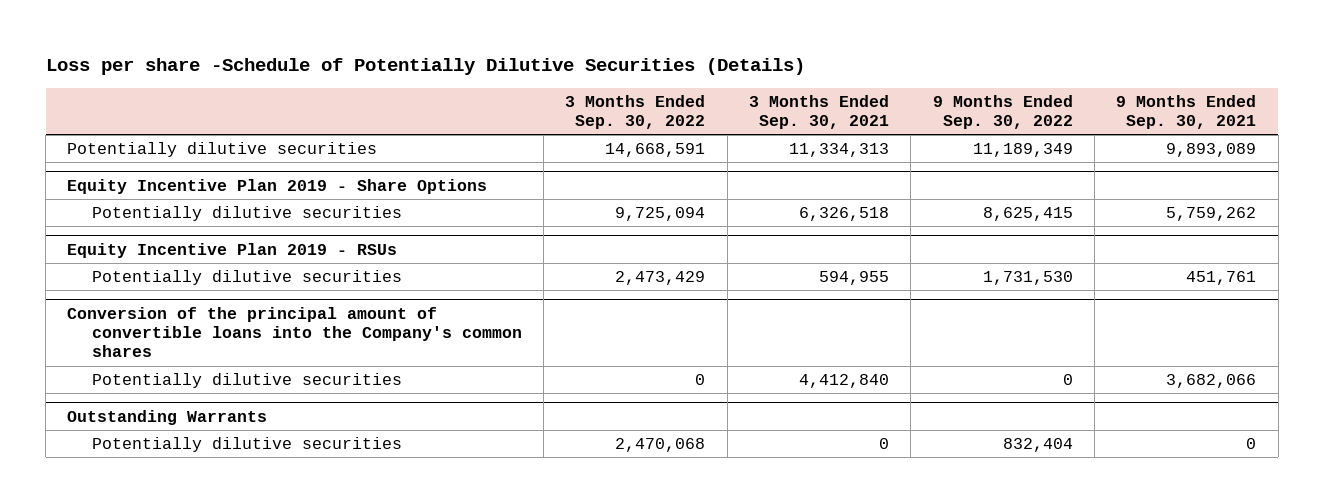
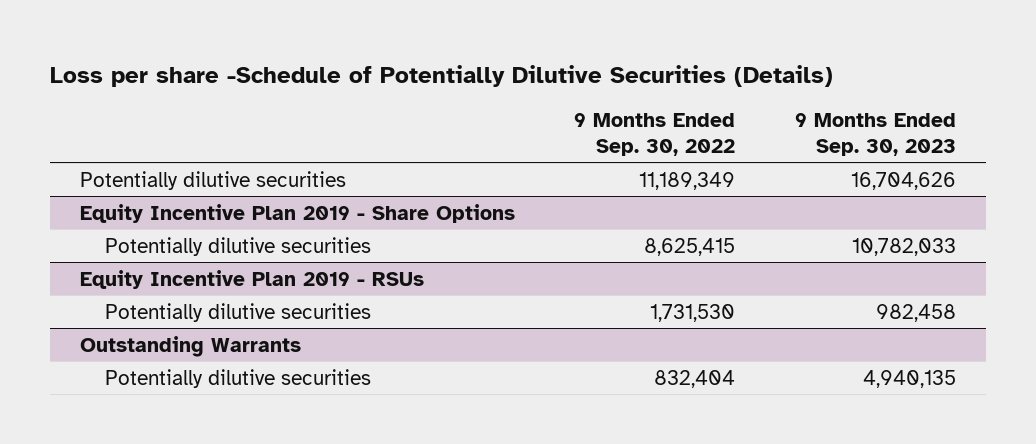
[565,94,706,130] 3 Months Ended Sep. 30, 2022 -> none
[748,94,889,130] 3 Months Ended Sep. 30, 2021 -> none
[1116,94,1257,130] 9 Months Ended Sep. 30, 2021 -> none
none -> [795,113,957,156] 9 Months Ended Sep. 30, 2023
[67,306,522,358] Conversion of the principal amount of convertible loans into the Company's common shares -> none
[91,373,402,389] Potentially dilutive securities -> none

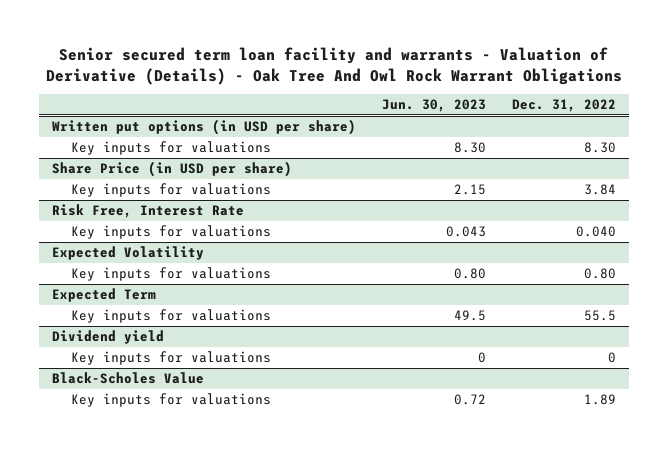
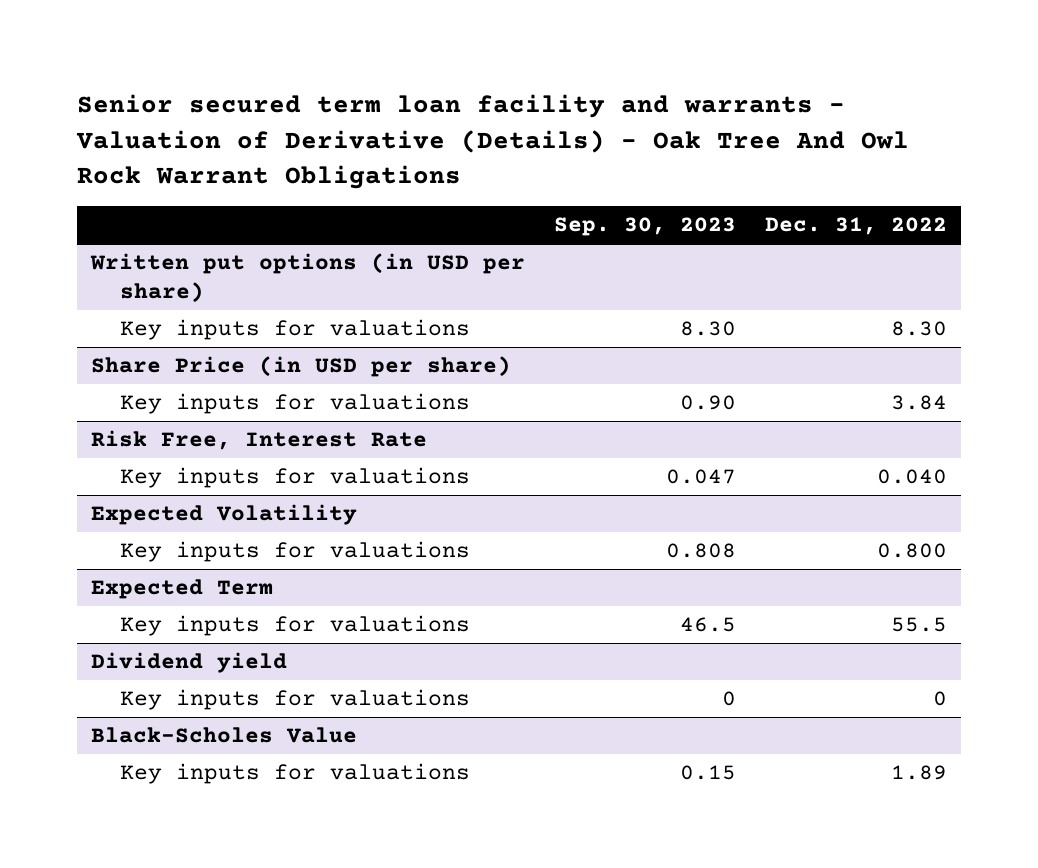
[382,99,487,113] Jun. 30, 2023 -> none
none -> [554,217,737,237] Sep. 30, 2023
[584,268,617,280] 0.80 -> [876,543,947,559] 0.800

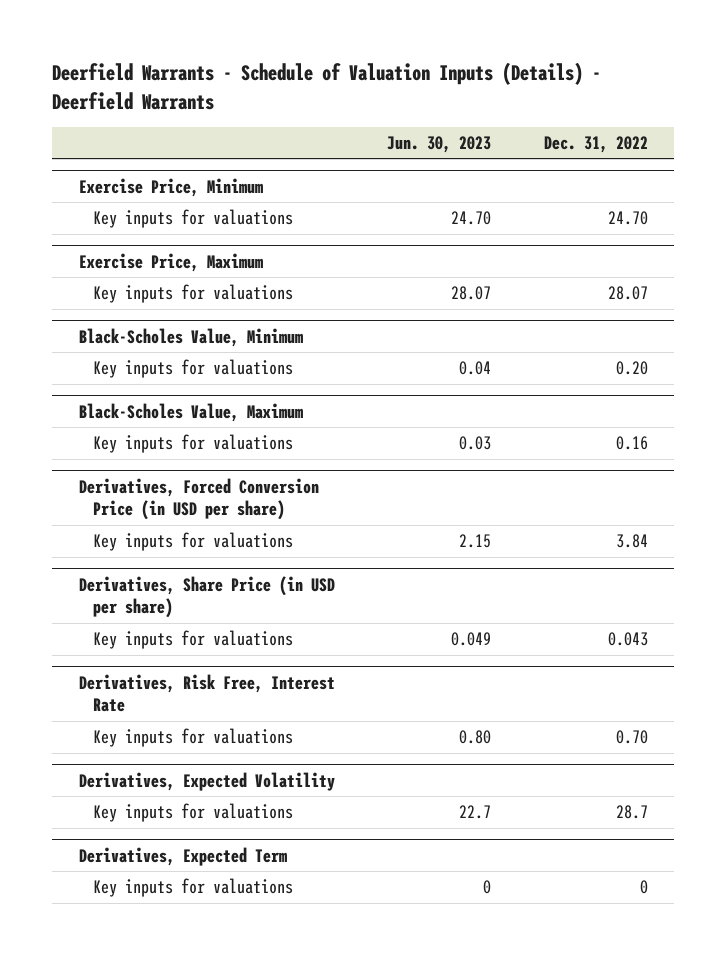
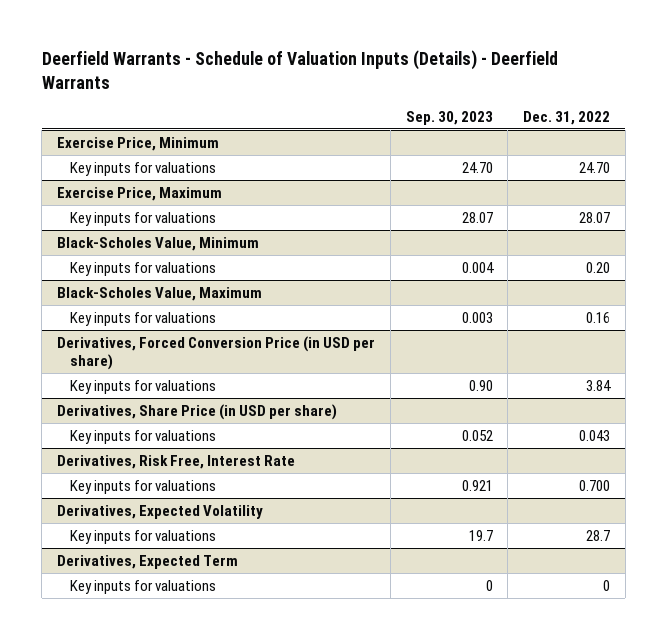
[387,135,492,153] Jun. 30, 2023 -> none
none -> [405,110,493,125] Sep. 30, 2023
[616,730,649,745] 0.70 -> [579,479,611,491] 0.700

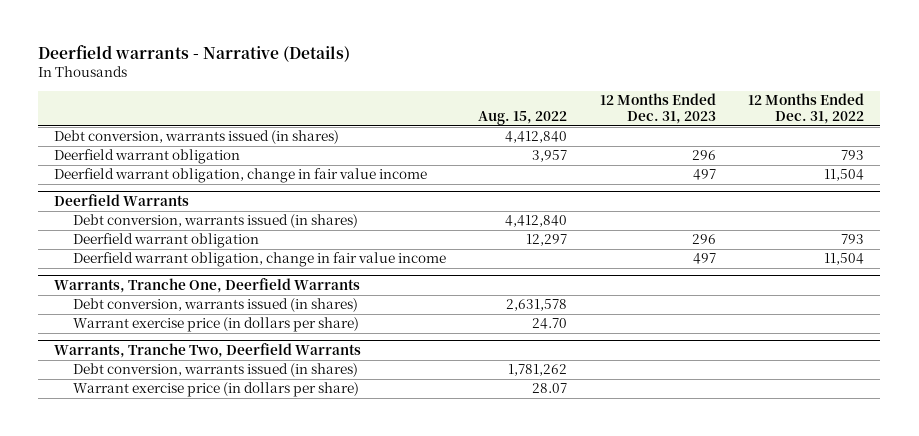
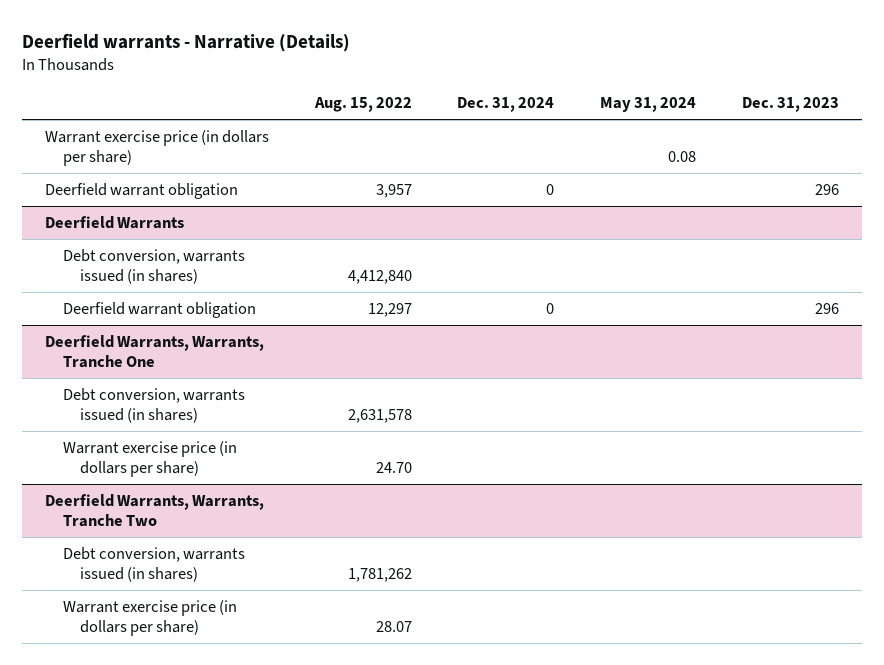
[599,93,716,124] 12 Months Ended Dec. 31, 2023 -> none
[748,93,865,124] 12 Months Ended Dec. 31, 2022 -> none
none -> [457,97,555,113] Dec. 31, 2024
none -> [600,97,697,113] May 31, 2024
none -> [741,97,839,113] Dec. 31, 2023
[54,130,340,145] Debt conversion, warrants issued (in shares) -> none
none -> [45,129,270,167] Warrant exercise price (in dollars per share)
[54,168,428,184] Deerfield warrant obligation, change in fair value income -> none
[72,252,446,268] Deerfield warrant obligation, change in fair value income -> none
[54,278,361,294] Warrants, Tranche One, Deerfield Warrants -> [45,334,265,369] Deerfield Warrants, Warrants, Tranche One
[54,343,362,359] Warrants, Tranche Two, Deerfield Warrants -> [45,493,265,528] Deerfield Warrants, Warrants, Tranche Two

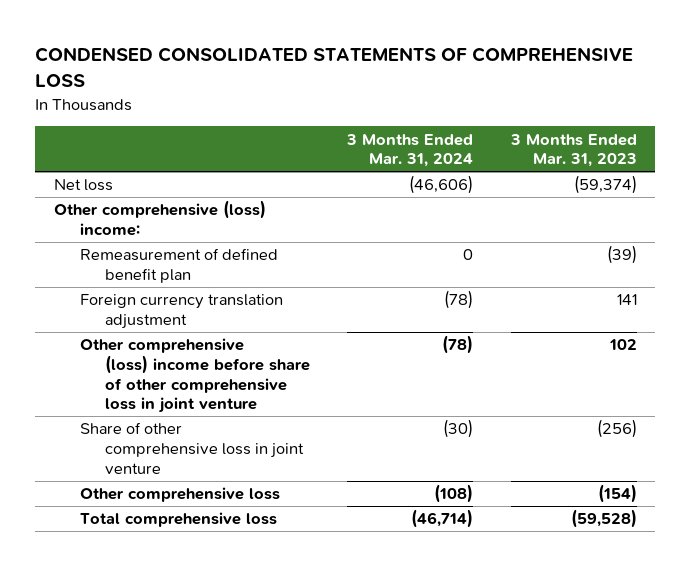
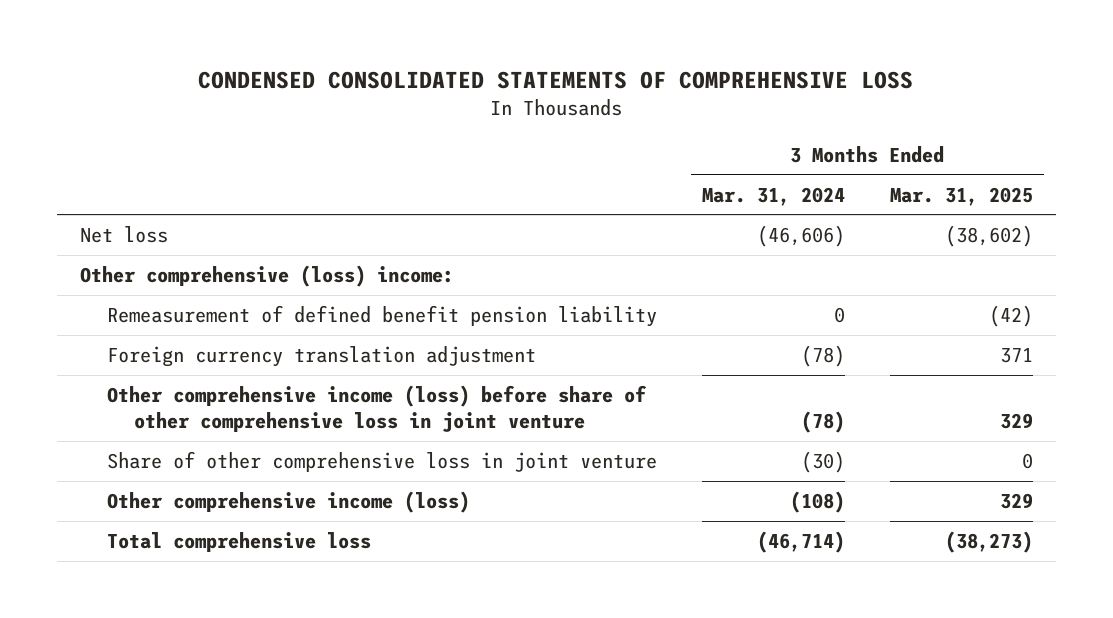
[509,133,637,168] 3 Months Ended Mar. 31, 2023 -> none
none -> [890,186,1034,206] Mar. 31, 2025
[79,248,278,283] Remeasurement of defined benefit plan -> [106,304,657,327] Remeasurement of defined benefit pension liability
[79,338,310,414] Other comprehensive (loss) income before share of other comprehensive loss in joint venture -> [106,384,647,432] Other comprehensive income (loss) before share of other comprehensive loss in joint venture
[79,487,280,503] Other comprehensive loss -> [106,490,470,513] Other comprehensive income (loss)

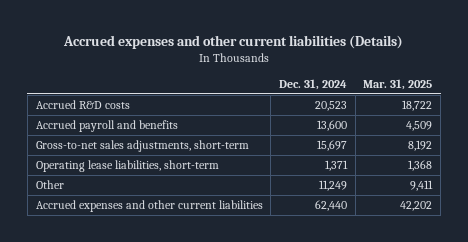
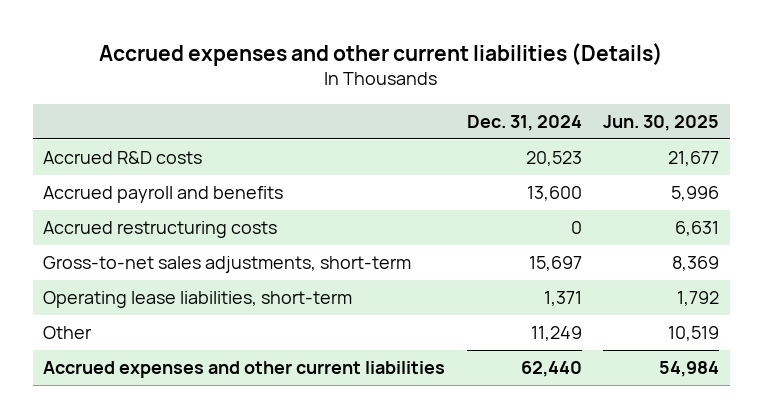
[363,78,433,90] Mar. 31, 2025 -> none
none -> [603,114,720,131] Jun. 30, 2025
none -> [43,221,278,239] Accrued restructuring costs

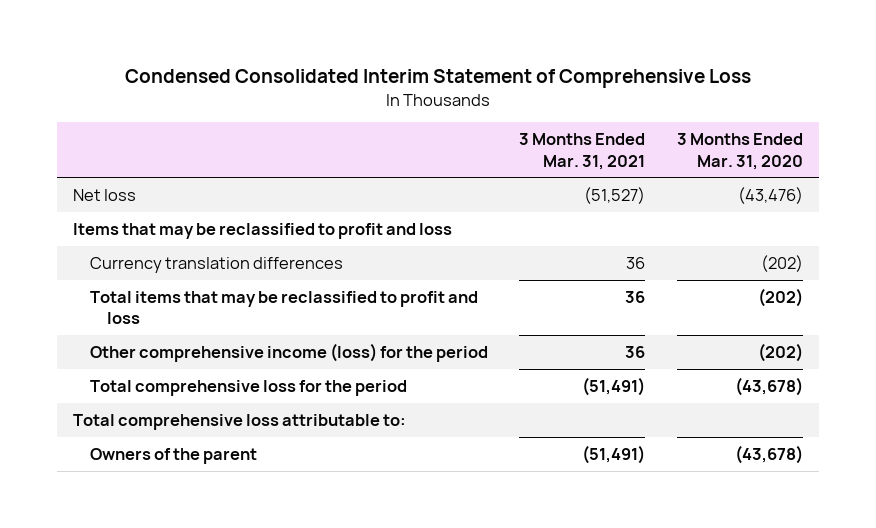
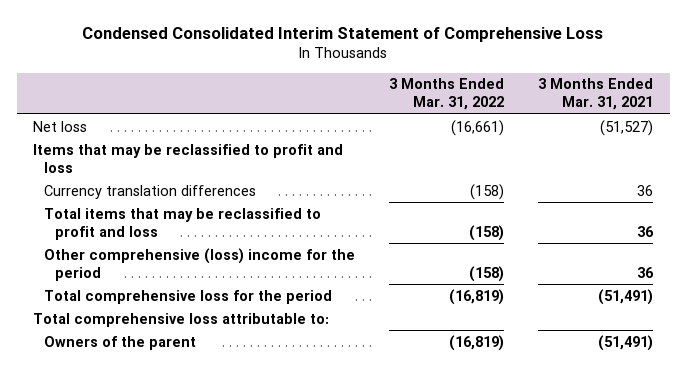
[677,133,804,170] 3 Months Ended Mar. 31, 2020 -> none
none -> [388,78,504,111] 3 Months Ended Mar. 31, 2022
[89,343,488,363] Other comprehensive income (loss) for the period -> [44,247,356,281] Other comprehensive (loss) income for the period

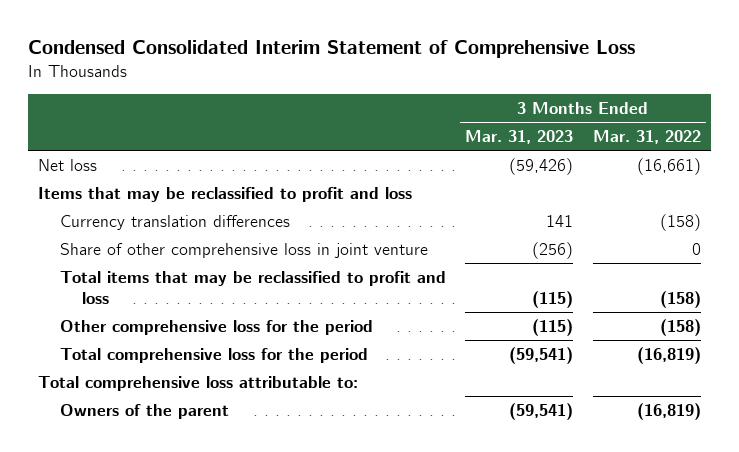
[537,78,653,111] 3 Months Ended Mar. 31, 2021 -> none
none -> [465,130,574,145] Mar. 31, 2023
none -> [59,242,428,258] Share of other comprehensive loss in joint venture
[44,247,356,281] Other comprehensive (loss) income for the period -> [59,319,373,335] Other comprehensive loss for the period

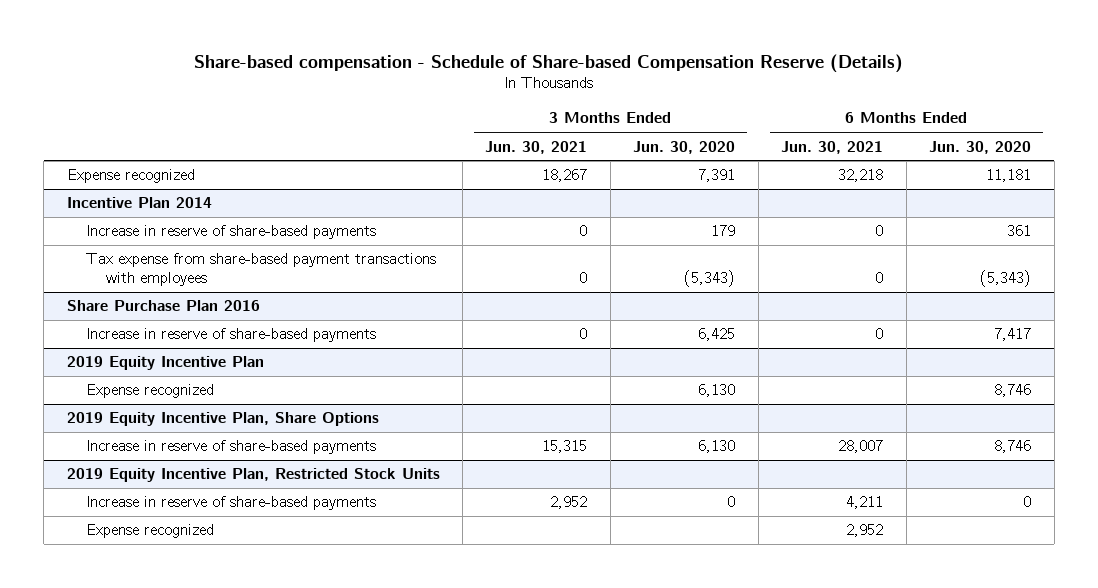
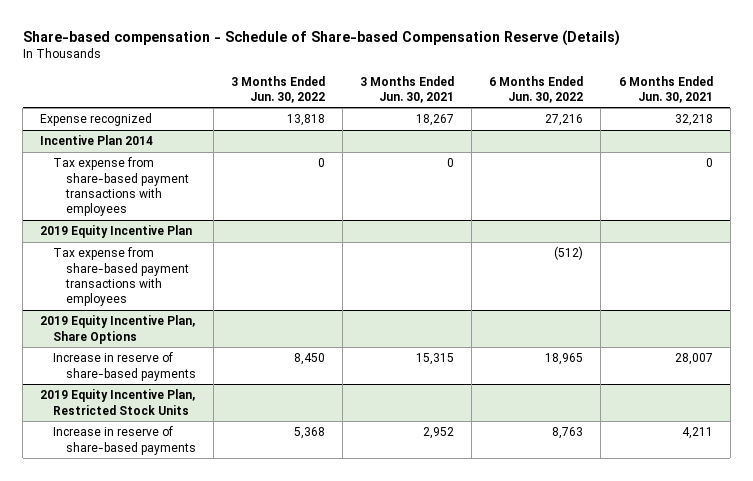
[633,140,736,154] Jun. 30, 2020 -> none
[929,140,1032,154] Jun. 30, 2020 -> none
none -> [230,75,325,103] 3 Months Ended Jun. 30, 2022
none -> [489,75,584,103] 6 Months Ended Jun. 30, 2022
[86,225,377,240] Increase in reserve of share-based payments -> none
[66,300,260,312] Share Purchase Plan 2016 -> none
[86,328,377,343] Increase in reserve of share-based payments -> none
[86,384,215,399] Expense recognized -> none
none -> [52,247,189,307] Tax expense from share-based payment transactions with employees
[86,524,215,539] Expense recognized -> none

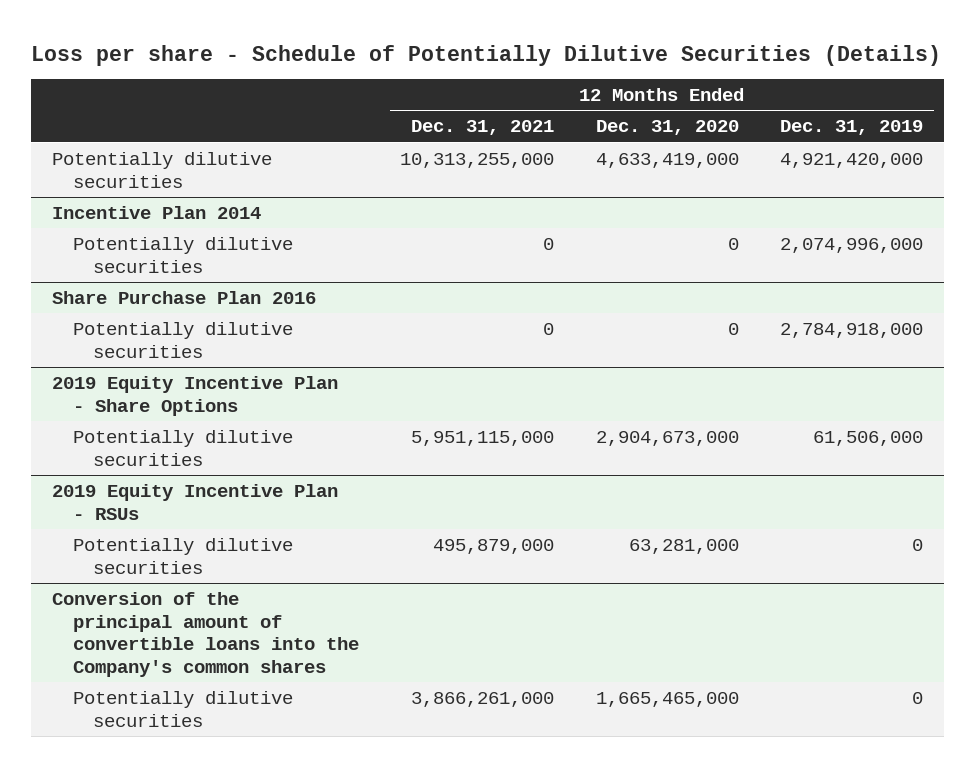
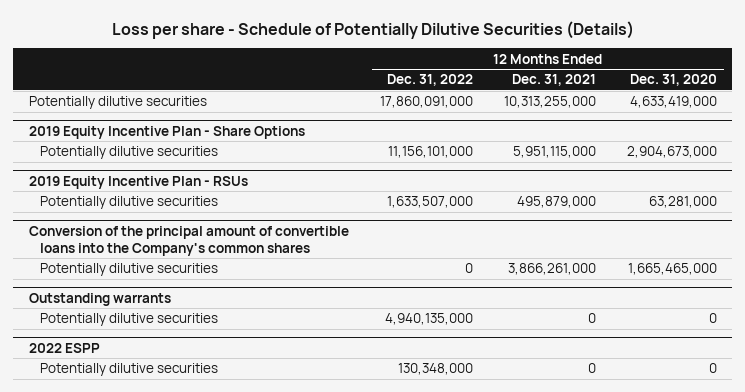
[780,120,924,136] Dec. 31, 2019 -> none
none -> [386,74,473,87] Dec. 31, 2022
[52,205,262,219] Incentive Plan 2014 -> none
[72,236,293,273] Potentially dilutive securities -> none
[52,290,317,304] Share Purchase Plan 2016 -> none
[72,321,293,358] Potentially dilutive securities -> none
none -> [28,292,171,306] Outstanding warrants
none -> [39,313,218,327] Potentially dilutive securities
none -> [28,342,100,353] 2022 ESPP
none -> [39,363,218,377] Potentially dilutive securities

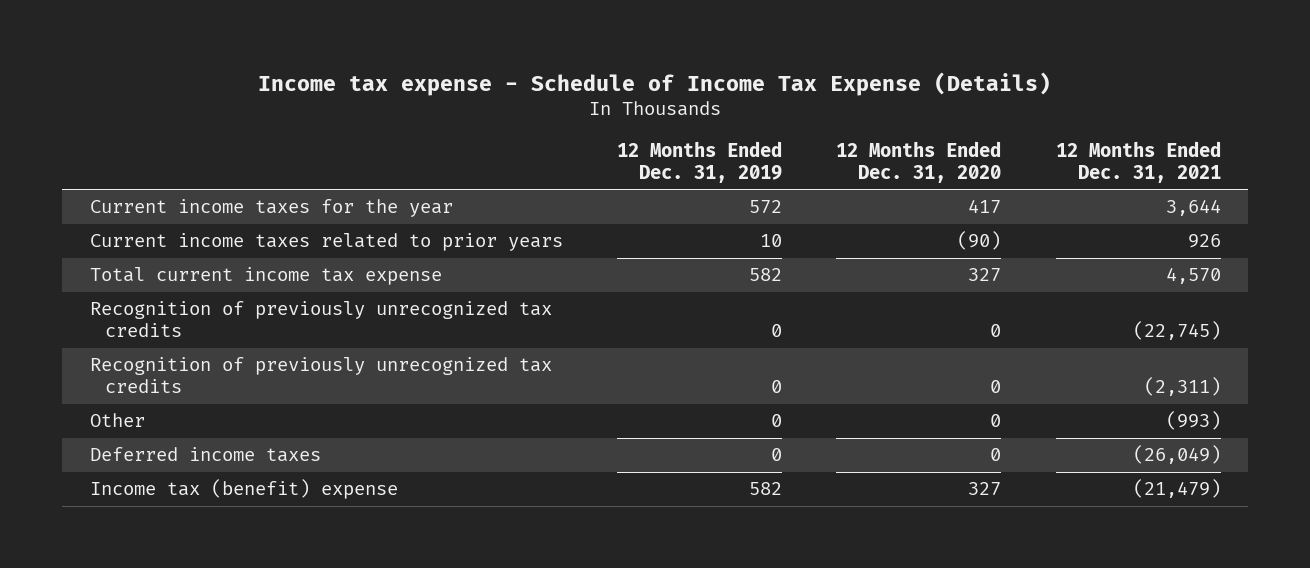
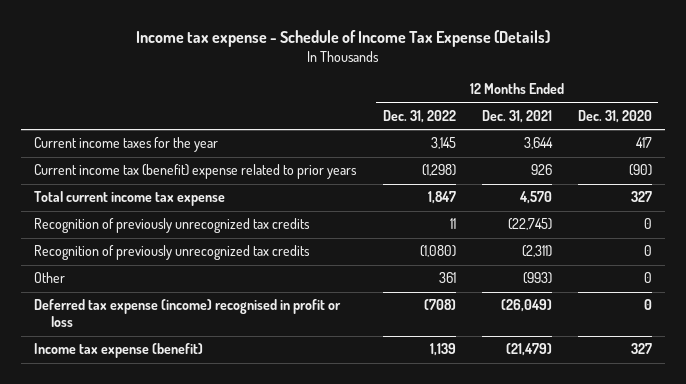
[617,141,783,183] 12 Months Ended Dec. 31, 2019 -> none
none -> [382,109,456,123] Dec. 31, 2022
[89,233,563,252] Current income taxes related to prior years -> [34,164,358,180] Current income tax (benefit) expense related to prior years
[89,447,321,463] Deferred income taxes -> [34,299,342,328] Deferred tax expense (income) recognised in profit or loss
[89,479,398,500] Income tax (benefit) expense -> [34,343,204,359] Income tax expense (benefit)

